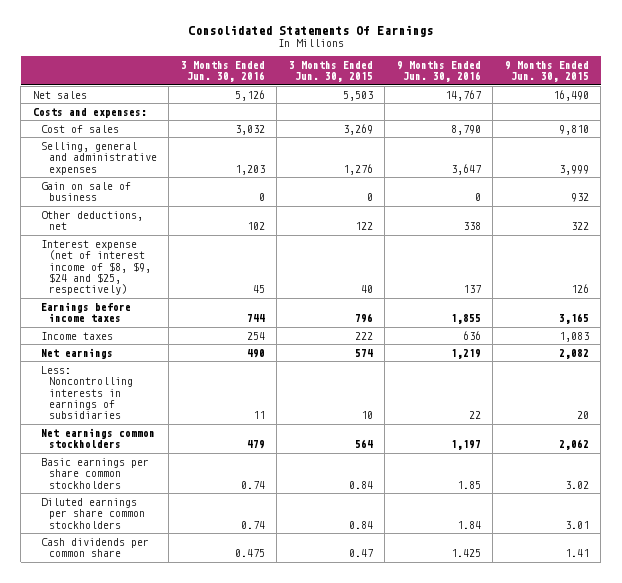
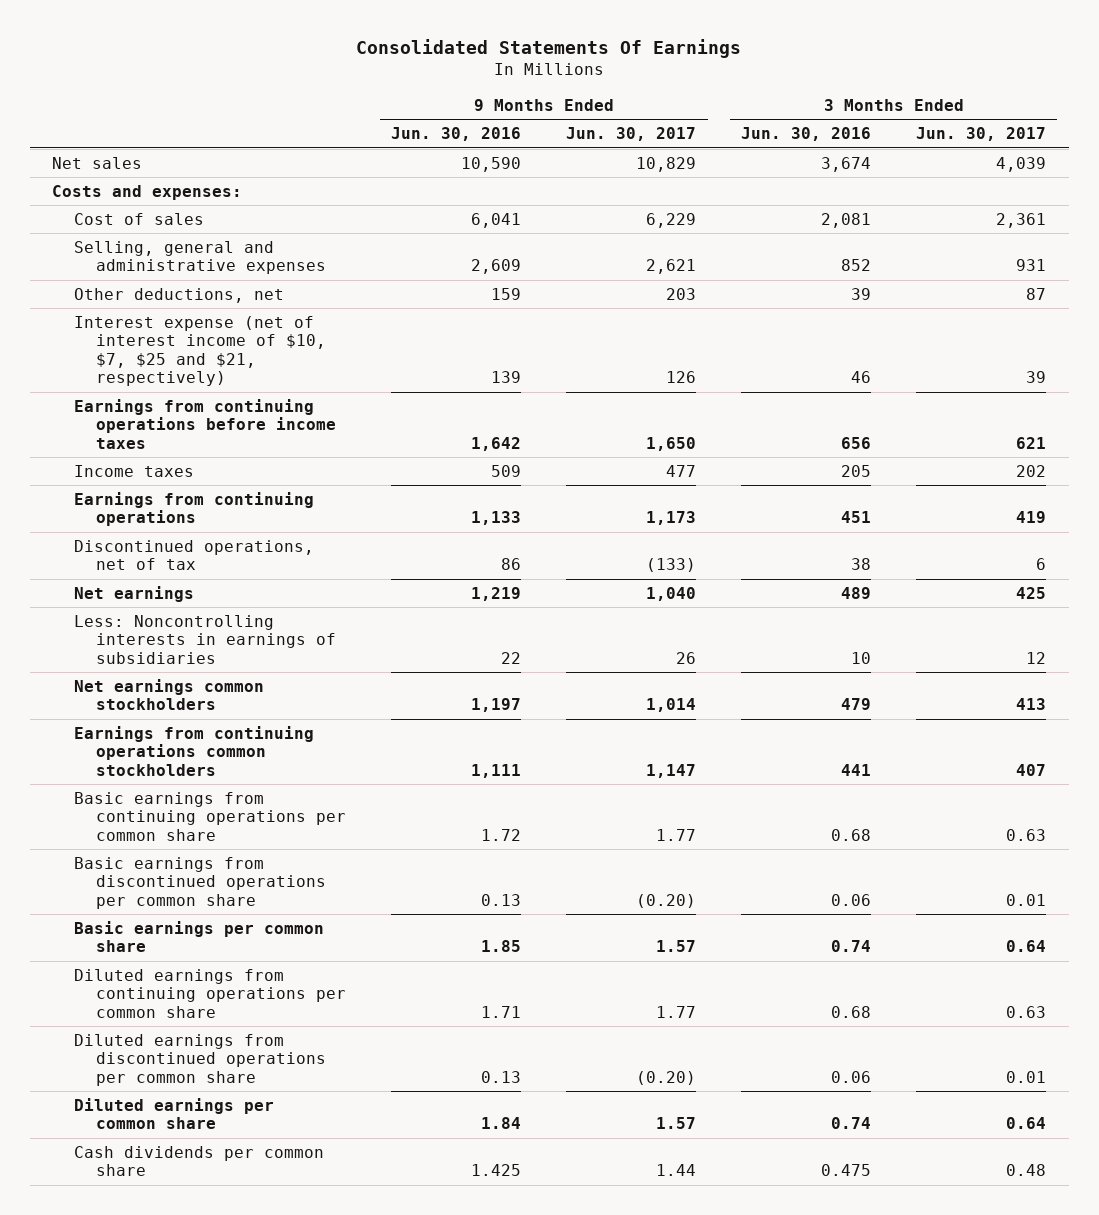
[288,60,373,83] 3 Months Ended Jun. 30, 2015 -> none
[504,60,589,83] 9 Months Ended Jun. 30, 2015 -> none
none -> [566,127,697,142] Jun. 30, 2017
none -> [916,127,1047,142] Jun. 30, 2017
[234,89,265,101] 5,126 -> [821,156,872,172] 3,674
[444,89,481,101] 14,767 -> [461,156,522,172] 10,590
[40,181,131,202] Gain on sale of business -> none
[234,124,265,135] 3,032 -> [821,212,872,228] 2,081
[450,124,481,135] 8,790 -> [471,212,522,228] 6,041
[234,164,265,175] 1,203 -> [841,259,872,272] 852
[450,163,481,175] 3,647 -> [471,259,522,275] 2,609
[246,222,265,231] 102 -> [851,287,872,300] 39
[462,222,481,231] 338 -> [491,287,522,300] 159
[40,239,152,296] Interest expense (net of interest income of $8, $9, $24 and $25, respectively) -> [74,315,327,387] Interest expense (net of interest income of $10, $7, $25 and $21, respectively)
[252,285,265,294] 45 -> [851,371,872,384] 46
[462,285,481,294] 137 -> [491,371,522,384] 139
[40,301,131,323] Earnings before income taxes -> [74,398,337,449] Earnings from continuing operations before income taxes
[246,314,265,323] 744 -> [841,436,872,449] 656
[450,314,481,325] 1,855 -> [471,436,522,451] 1,642
[246,331,265,340] 254 -> [841,464,872,477] 205
[462,330,481,340] 636 -> [491,464,522,477] 509
none -> [74,491,315,527] Earnings from continuing operations
none -> [74,539,315,571] Discontinued operations, net of tax
[246,348,265,358] 490 -> [841,586,872,599] 489
[252,411,265,420] 11 -> [851,651,872,664] 10
none -> [74,725,315,776] Earnings from continuing operations common stockholders
none -> [74,791,347,841] Basic earnings from continuing operations per common share
none -> [74,856,327,909] Basic earnings from discontinued operations per common share
[40,457,149,489] Basic earnings per share common stockholders -> [74,920,325,953] Basic earnings per common share
none -> [74,968,347,1018] Diluted earnings from continuing operations per common share
none -> [74,1033,327,1086] Diluted earnings from discontinued operations per common share
[40,497,146,529] Diluted earnings per share common stockholders -> [74,1097,275,1130] Diluted earnings per common share

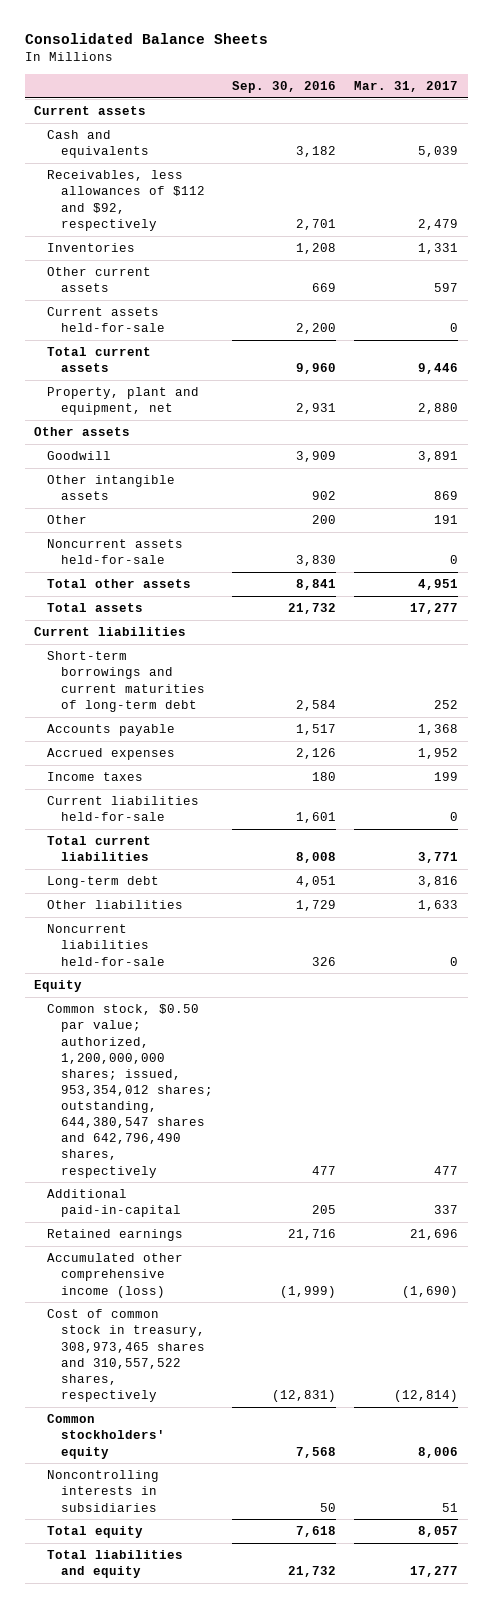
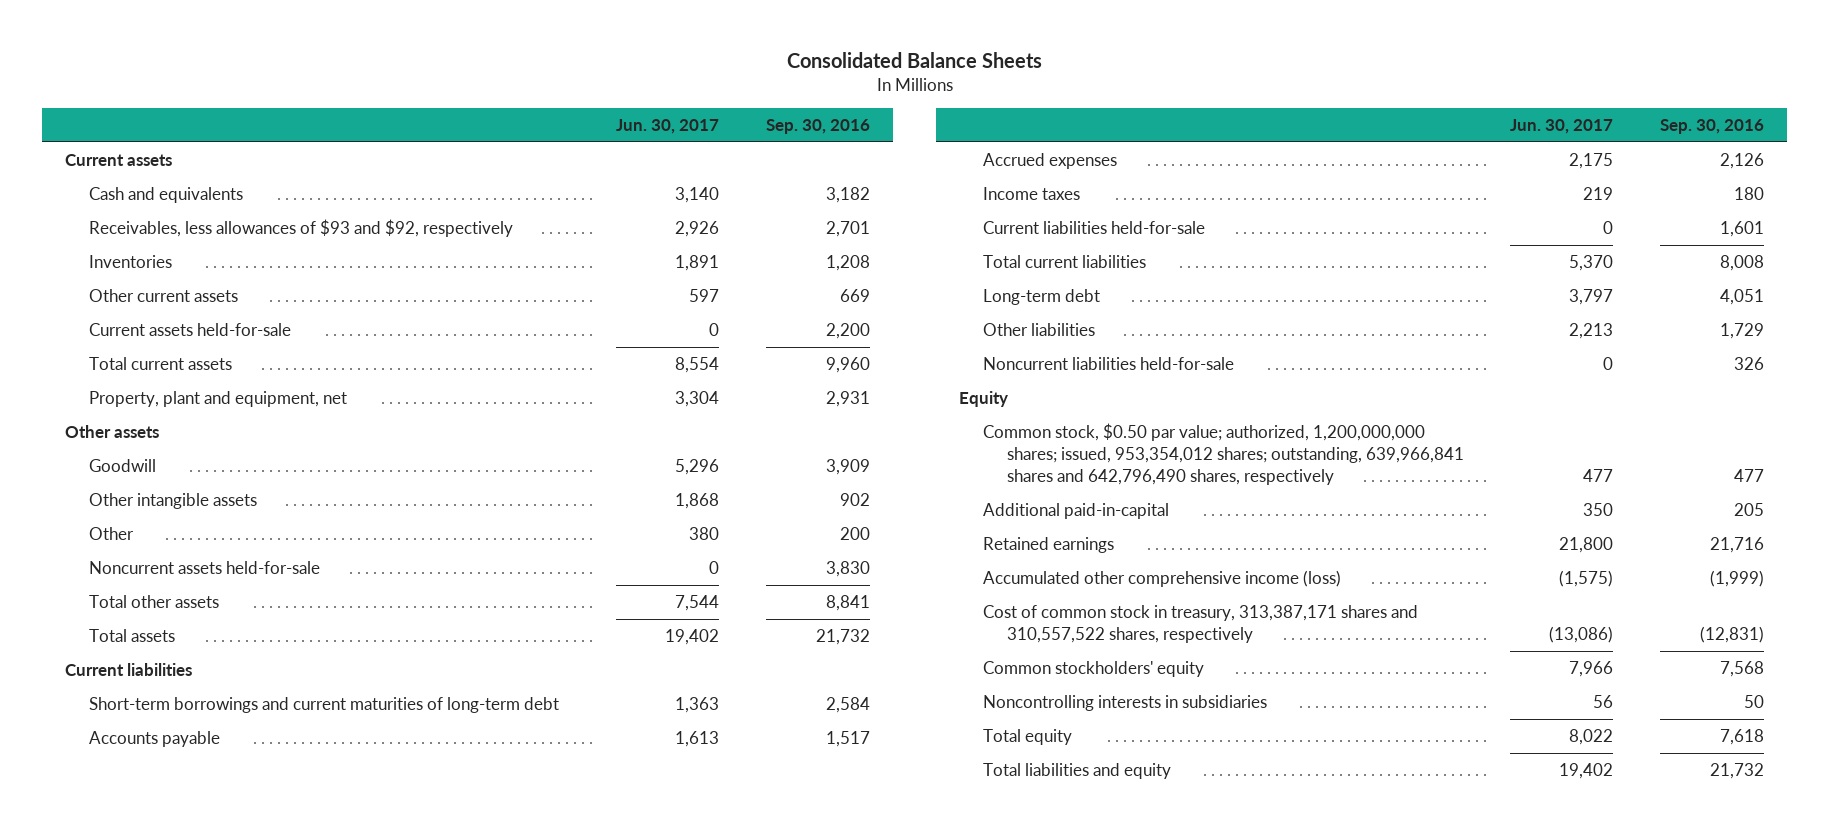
[354,80,459,92] Mar. 31, 2017 -> none
none -> [616,119,720,135] Jun. 30, 2017
[47,170,205,231] Receivables, less allowances of $112 and $92, respectively -> [89,218,514,237] Receivables, less allowances of $93 and $92, respectively
[47,1004,213,1178] Common stock, $0.50 par value; authorized, 1,200,000,000 shares; issued, 953,354,012 shares; outstanding, 644,380,547 shares and 642,796,490 shares, respectively -> [982,422,1464,485] Common stock, $0.50 par value; authorized, 1,200,000,000 shares; issued, 953,354,012 shares; outstanding, 639,966,841 shares and 642,796,490 shares, respectively
[47,1309,205,1402] Cost of common stock in treasury, 308,973,465 shares and 310,557,522 shares, respectively -> [982,604,1418,643] Cost of common stock in treasury, 313,387,171 shares and 310,557,522 shares, respectively

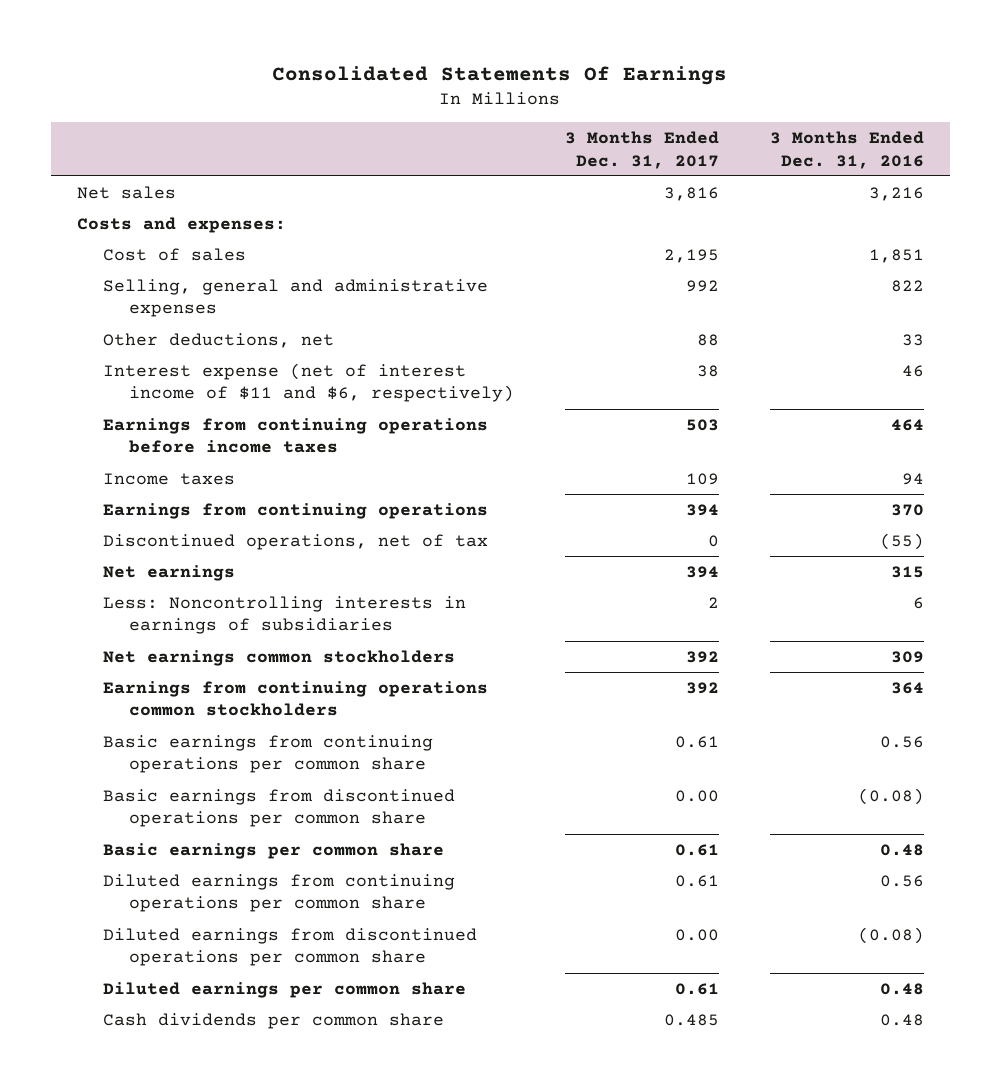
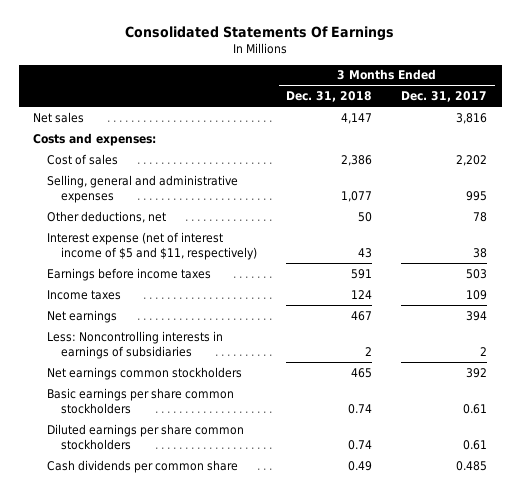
[769,131,924,169] 3 Months Ended Dec. 31, 2016 -> none
none -> [286,90,373,102] Dec. 31, 2018
[663,248,719,263] 2,195 -> [456,154,488,166] 2,202
[685,279,719,292] 992 -> [466,190,488,201] 995
[696,333,719,346] 88 -> [473,211,488,222] 78
[102,362,514,403] Interest expense (net of interest income of $11 and $6, respectively) -> [47,231,258,260] Interest expense (net of interest income of $5 and $11, respectively)
[102,417,488,454] Earnings from continuing operations before income taxes -> [47,267,212,281] Earnings before income taxes
[102,502,488,519] Earnings from continuing operations -> none
[102,533,488,550] Discontinued operations, net of tax -> none
[102,680,488,717] Earnings from continuing operations common stockholders -> none
[102,734,433,774] Basic earnings from continuing operations per common share -> none
[102,788,455,828] Basic earnings from discontinued operations per common share -> none
[102,873,455,913] Diluted earnings from continuing operations per common share -> none
[102,927,477,967] Diluted earnings from discontinued operations per common share -> none
[102,842,444,859] Basic earnings per common share -> [47,387,235,414] Basic earnings per share common stockholders
[102,981,466,998] Diluted earnings per common share -> [47,423,245,450] Diluted earnings per share common stockholders

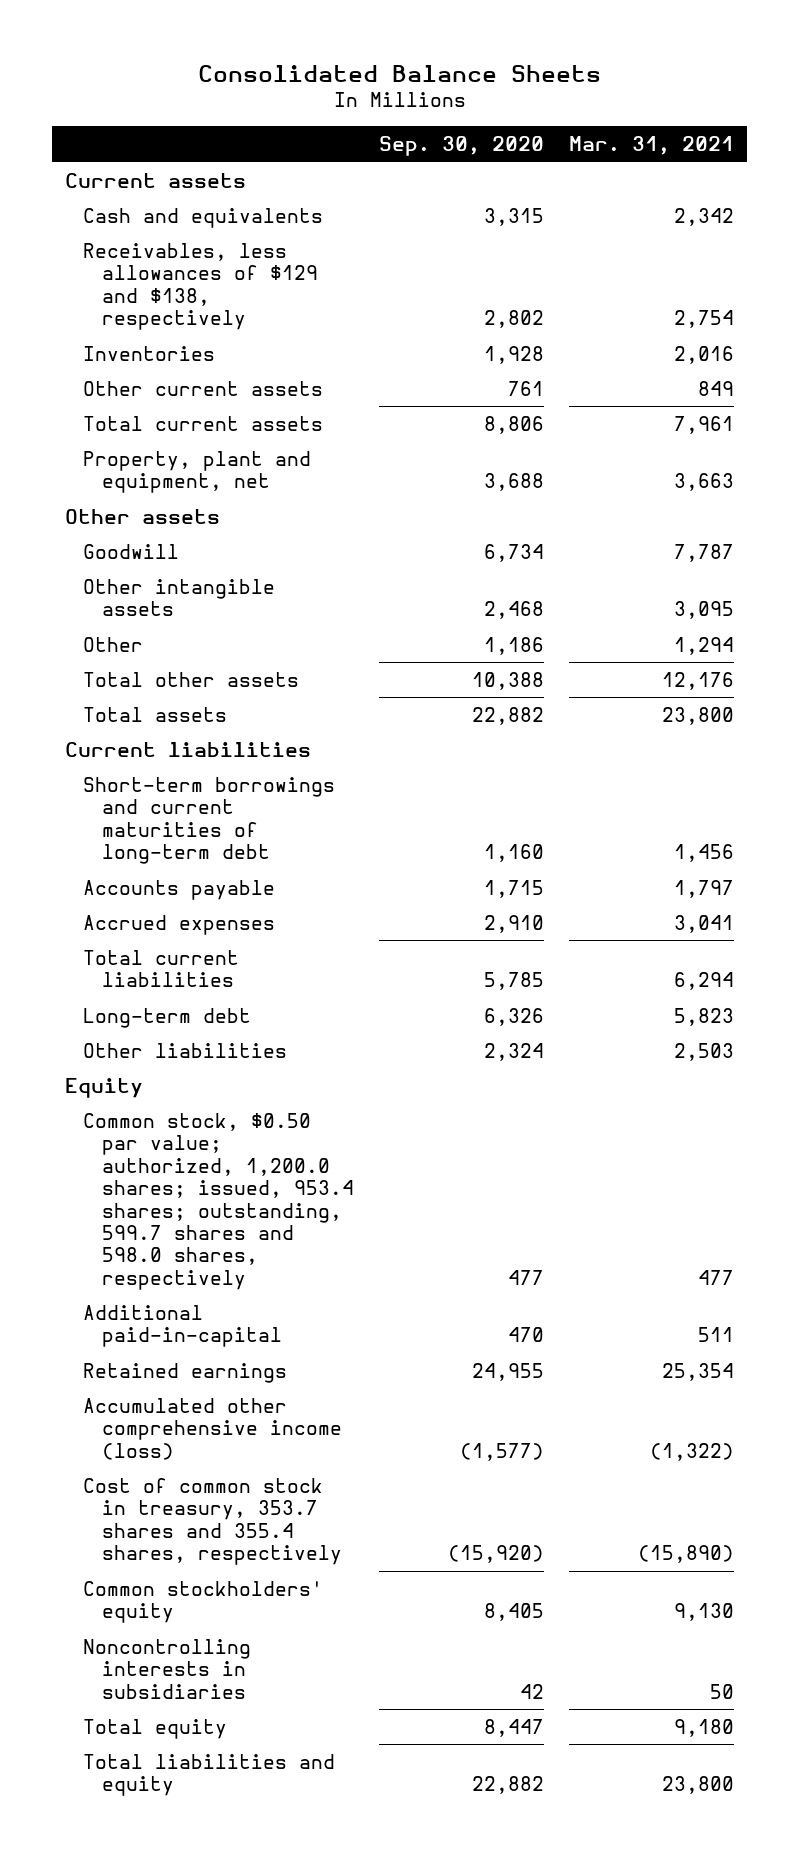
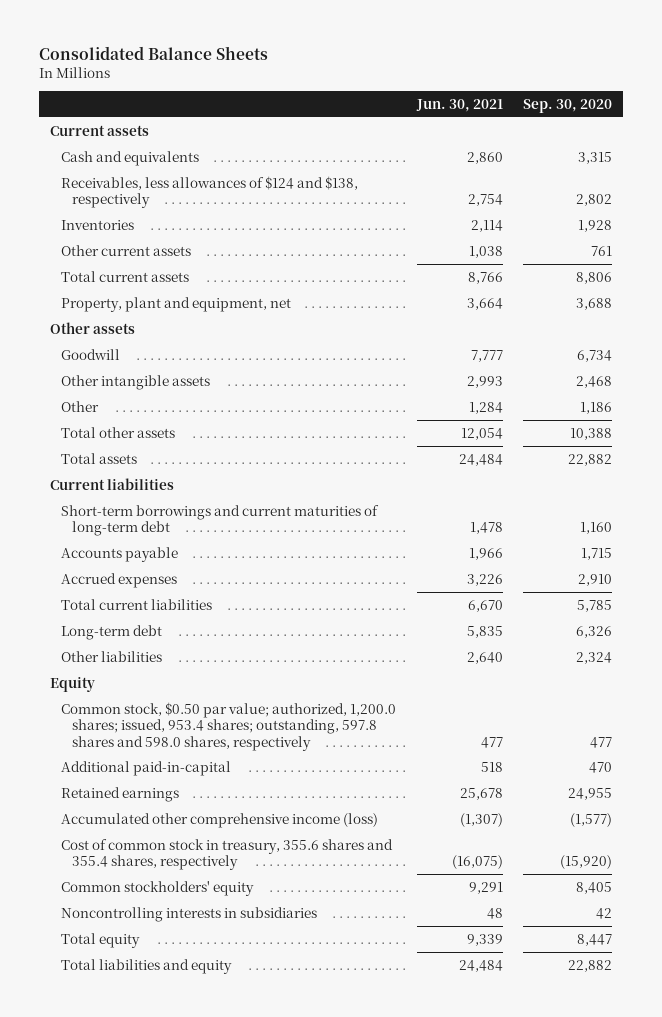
[569,136,735,156] Mar. 31, 2021 -> none
none -> [415,99,503,113] Jun. 30, 2021
[83,242,318,331] Receivables, less allowances of $129 and $138, respectively -> [60,175,358,209] Receivables, less allowances of $124 and $138, respectively
[83,1112,354,1290] Common stock, $0.50 par value; authorized, 1,200.0 shares; issued, 953.4 shares; outstanding, 599.7 shares and 598.0 shares, respectively -> [60,701,396,751] Common stock, $0.50 par value; authorized, 1,200.0 shares; issued, 953.4 shares; outstanding, 597.8 shares and 598.0 shares, respectively
[83,1477,342,1566] Cost of common stock in treasury, 353.7 shares and 355.4 shares, respectively -> [60,838,393,871] Cost of common stock in treasury, 355.6 shares and 355.4 shares, respectively

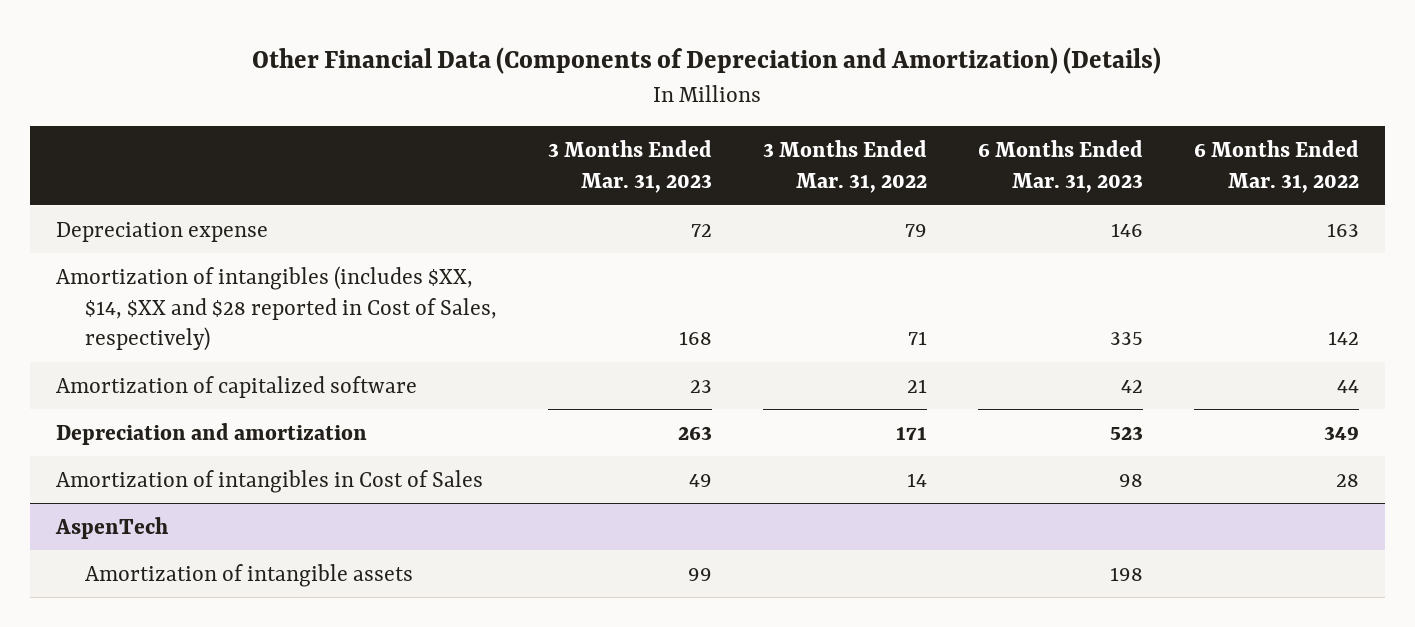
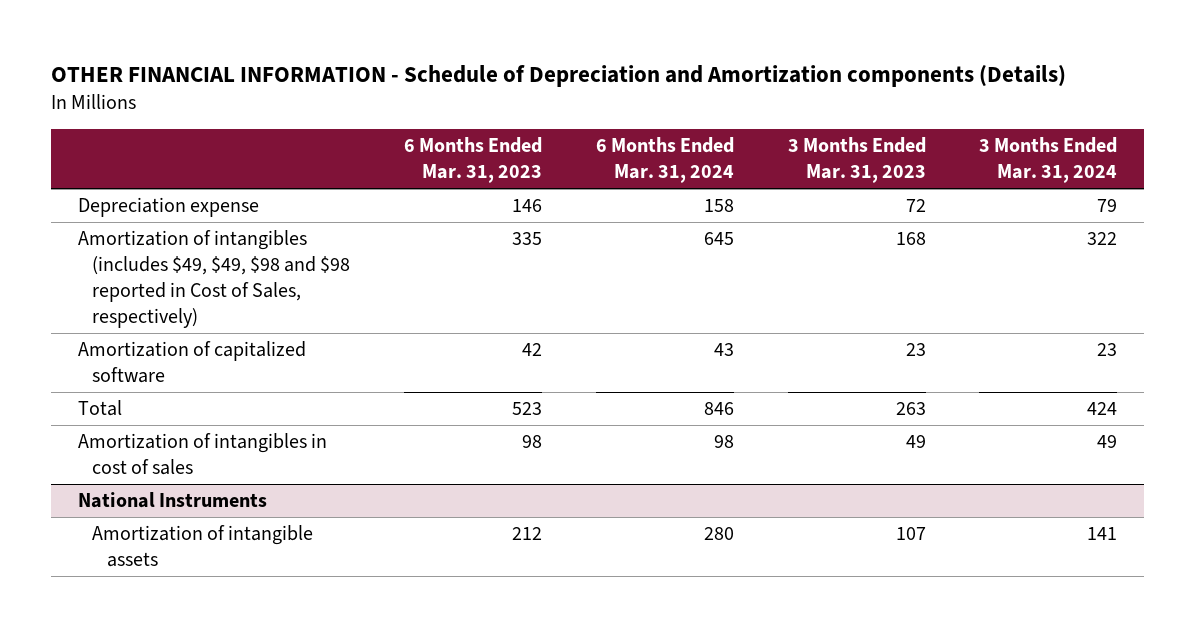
[252,47,1162,75] Other Financial Data (Components of Depreciation and Amortization) (Details) -> [51,65,1067,88] OTHER FINANCIAL INFORMATION - Schedule of Depreciation and Amortization components (Details)
[763,140,928,193] 3 Months Ended Mar. 31, 2022 -> none
[1194,140,1360,193] 6 Months Ended Mar. 31, 2022 -> none
none -> [595,137,734,184] 6 Months Ended Mar. 31, 2024
none -> [979,137,1118,184] 3 Months Ended Mar. 31, 2024
[55,265,498,352] Amortization of intangibles (includes $XX, $14, $XX and $28 reported in Cost of Sales, respectively) -> [78,230,351,328] Amortization of intangibles (includes $49, $49, $98 and $98 reported in Cost of Sales, respectively)
[54,516,168,539] AspenTech -> none
[55,422,367,445] Depreciation and amortization -> [78,400,123,417] Total
[55,469,483,493] Amortization of intangibles in Cost of Sales -> [78,433,328,476] Amortization of intangibles in cost of sales
none -> [78,492,268,509] National Instruments
[688,567,713,581] 99 -> [895,527,926,541] 107
[1110,566,1144,581] 198 -> [512,527,543,541] 212

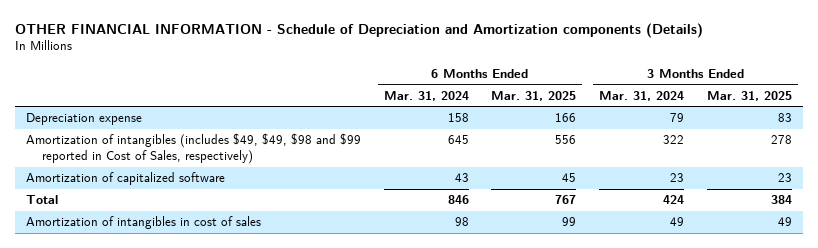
[404,137,543,184] 6 Months Ended Mar. 31, 2023 -> none
[787,137,926,184] 3 Months Ended Mar. 31, 2023 -> none
none -> [491,90,577,101] Mar. 31, 2025
none -> [706,90,792,101] Mar. 31, 2025
[78,230,351,328] Amortization of intangibles (includes $49, $49, $98 and $98 reported in Cost of Sales, respectively) -> [26,133,362,165] Amortization of intangibles (includes $49, $49, $98 and $99 reported in Cost of Sales, respectively)
[78,492,268,509] National Instruments -> none
[92,525,314,568] Amortization of intangible assets -> none

